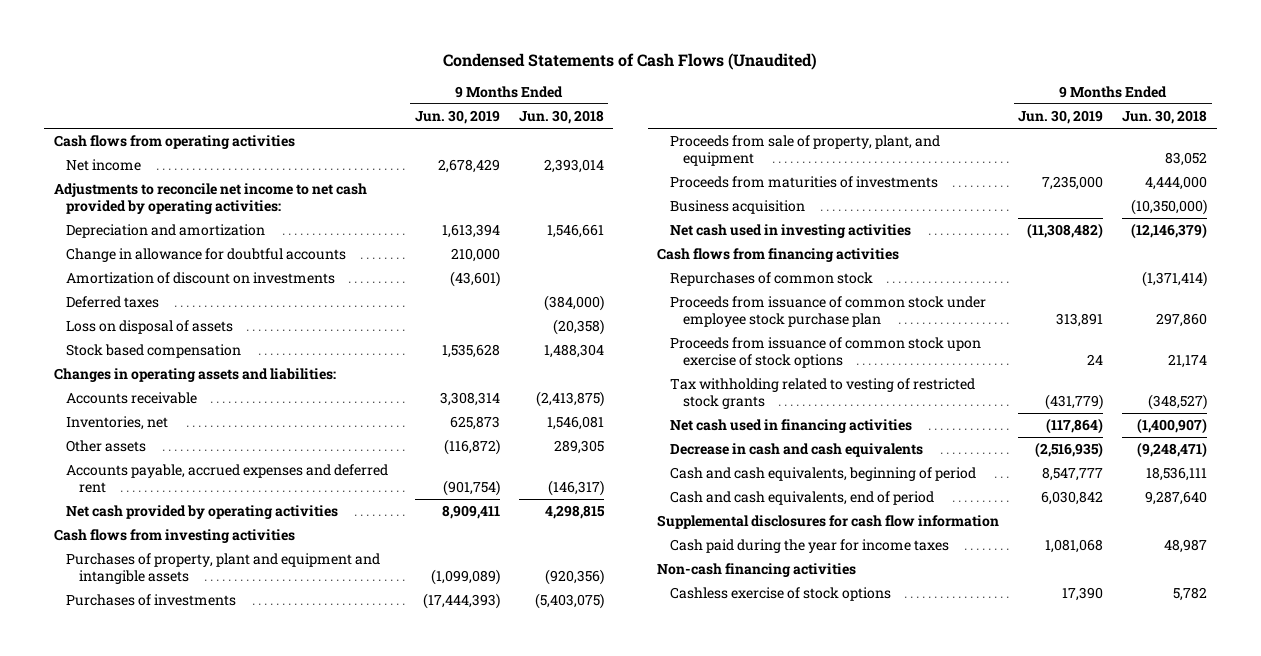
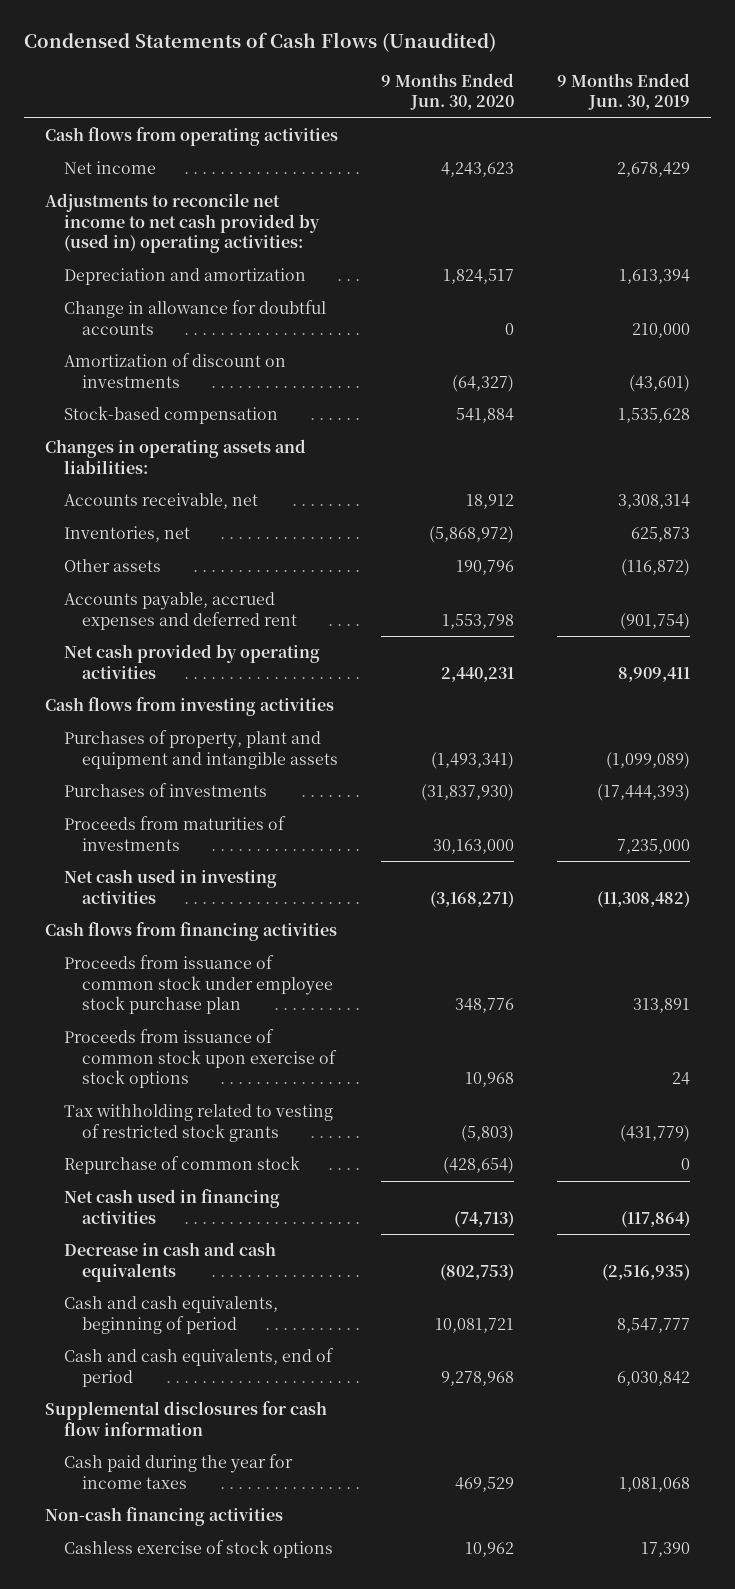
[518,110,604,125] Jun. 30, 2018 -> none
none -> [381,72,515,110] 9 Months Ended Jun. 30, 2020
[53,183,367,214] Adjustments to reconcile net income to net cash provided by operating activities: -> [45,193,320,254] Adjustments to reconcile net income to net cash provided by (used in) operating activities:
[66,296,160,309] Deferred taxes -> none
[66,320,234,335] Loss on disposal of assets -> none
[66,344,242,359] Stock based compensation -> [63,406,278,425] Stock-based compensation
[66,392,198,405] Accounts receivable -> [63,493,258,510] Accounts receivable, net
[670,135,941,166] Proceeds from sale of property, plant, and equipment -> none
[670,200,806,215] Business acquisition -> none
[670,272,874,287] Repurchases of common stock -> none
none -> [63,1156,300,1175] Repurchase of common stock

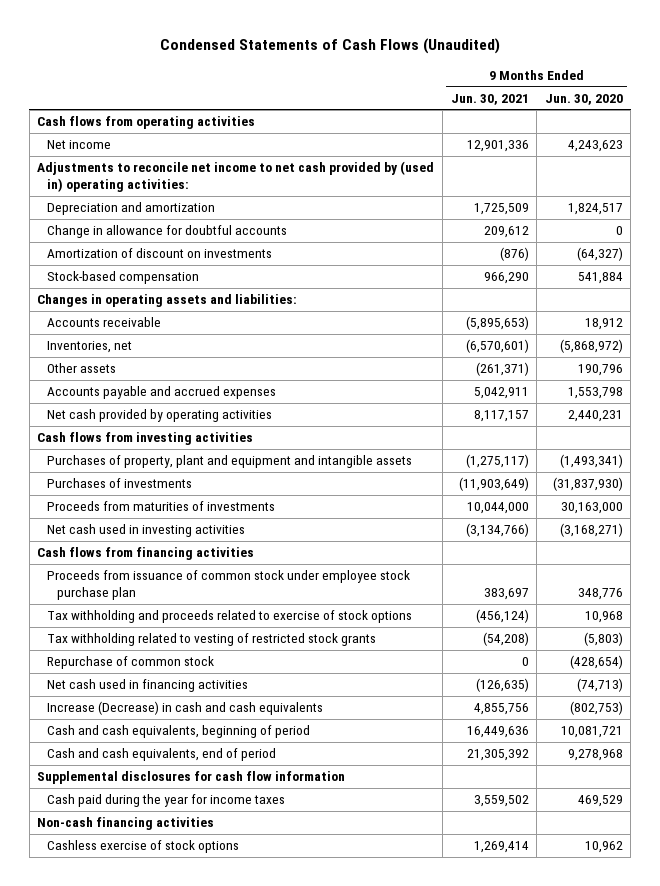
[556,72,690,110] 9 Months Ended Jun. 30, 2019 -> none
none -> [450,93,529,105] Jun. 30, 2021
[63,493,258,510] Accounts receivable, net -> [47,317,162,328] Accounts receivable
[63,592,298,630] Accounts payable, accrued expenses and deferred rent -> [47,386,277,400] Accounts payable and accrued expenses
[63,1029,338,1089] Proceeds from issuance of common stock upon exercise of stock options -> [47,610,413,624] Tax withholding and proceeds related to exercise of stock options
[63,1242,276,1282] Decrease in cash and cash equivalents -> [47,701,324,716] Increase (Decrease) in cash and cash equivalents

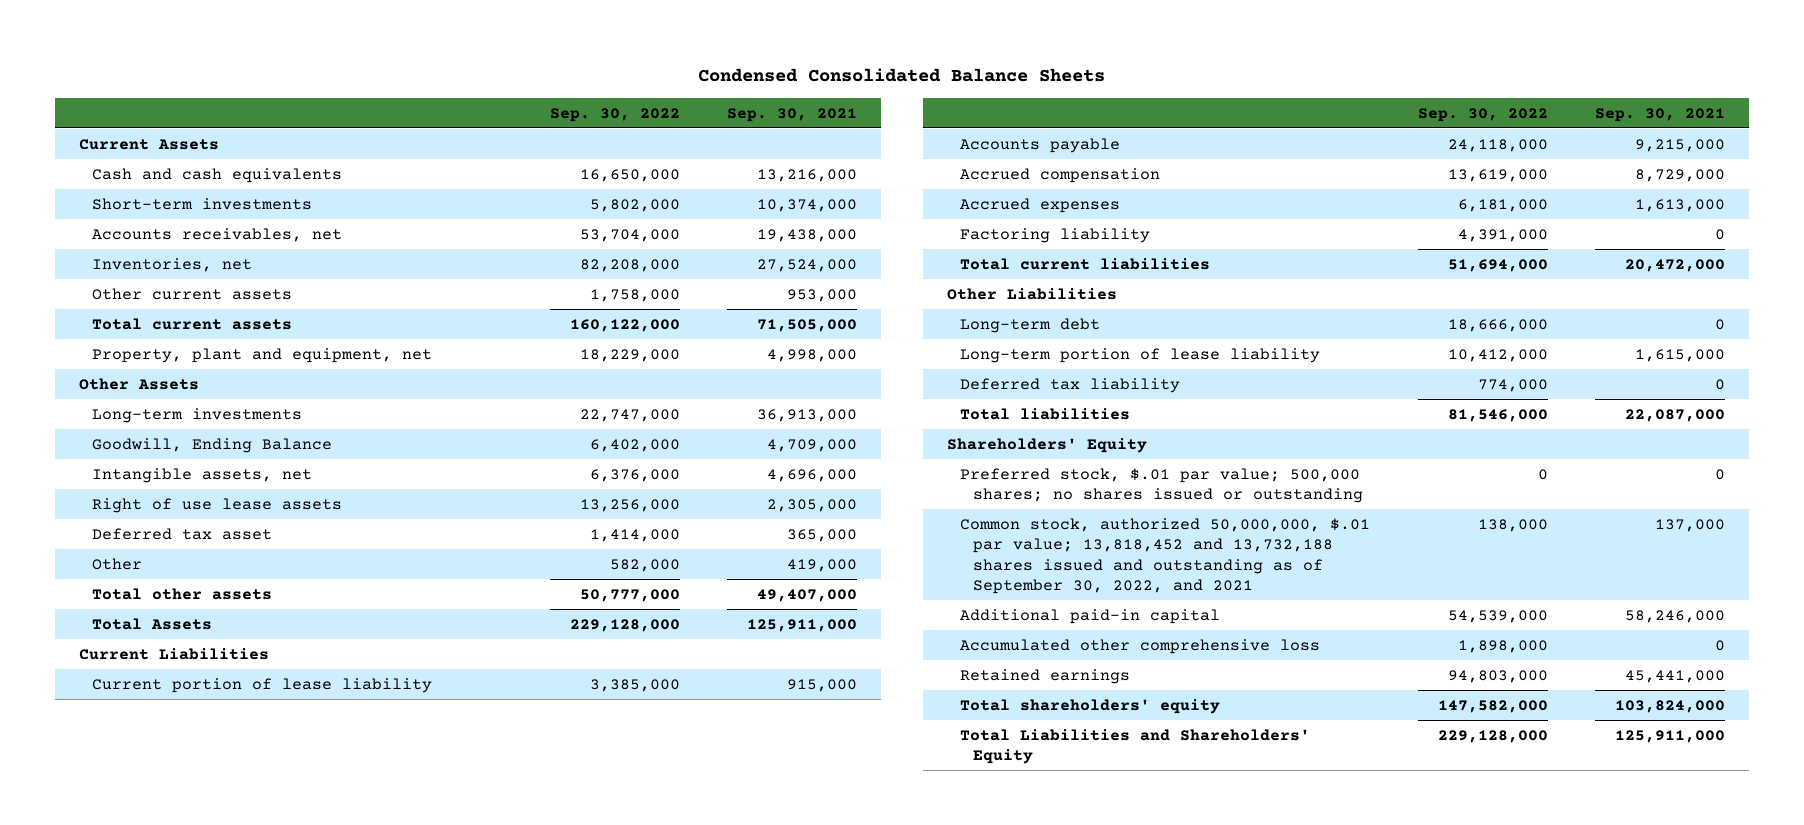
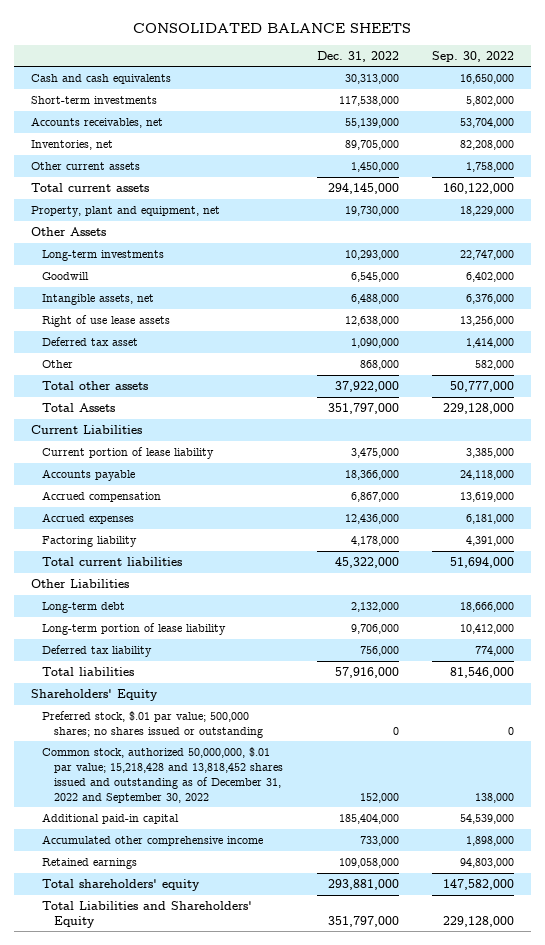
[697,67,1105,82] Condensed Consolidated Balance Sheets -> [133,22,412,33] CONSOLIDATED BALANCE SHEETS
[727,107,858,122] Sep. 30, 2021 -> none
none -> [316,50,399,62] Dec. 31, 2022
[78,138,219,150] Current Assets -> none
[91,437,332,453] Goodwill, Ending Balance -> [42,271,90,280] Goodwill
[959,517,1370,594] Common stock, authorized 50,000,000, $.01 par value; 13,818,452 and 13,732,188 shares issued and outstanding as of September 30, 2022, and 2021 -> [42,746,284,803] Common stock, authorized 50,000,000, $.01 par value; 15,218,428 and 13,818,452 shares issued and outstanding as of December 31, 2022 and September 30, 2022
[959,638,1320,654] Accumulated other comprehensive loss -> [42,834,264,846] Accumulated other comprehensive income

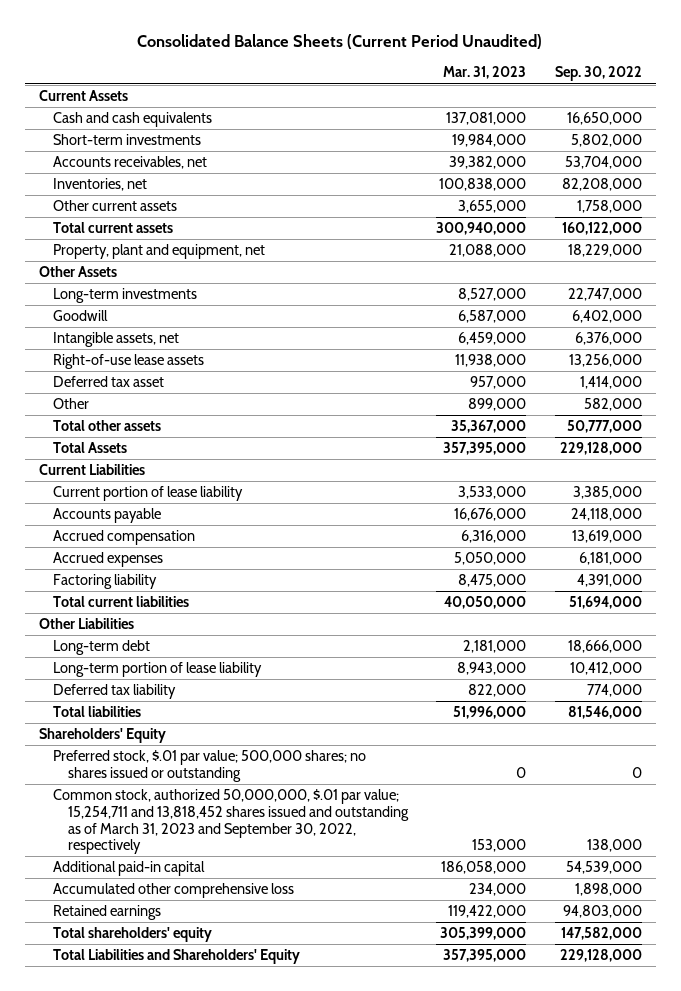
[133,22,412,33] CONSOLIDATED BALANCE SHEETS -> [137,33,543,49] Consolidated Balance Sheets (Current Period Unaudited)
[316,50,399,62] Dec. 31, 2022 -> none
none -> [443,66,527,80] Mar. 31, 2023
none -> [38,90,128,102] Current Assets
[42,314,171,327] Right of use lease assets -> [53,354,205,370] Right-of-use lease assets
[42,746,284,803] Common stock, authorized 50,000,000, $.01 par value; 15,218,428 and 13,818,452 shares issued and outstanding as of December 31, 2022 and September 30, 2022 -> [53,789,410,855] Common stock, authorized 50,000,000, $.01 par value; 15,254,711 and 13,818,452 shares issued and outstanding as of March 31, 2023 and September 30, 2022, respectively
[42,834,264,846] Accumulated other comprehensive income -> [53,883,295,899] Accumulated other comprehensive loss

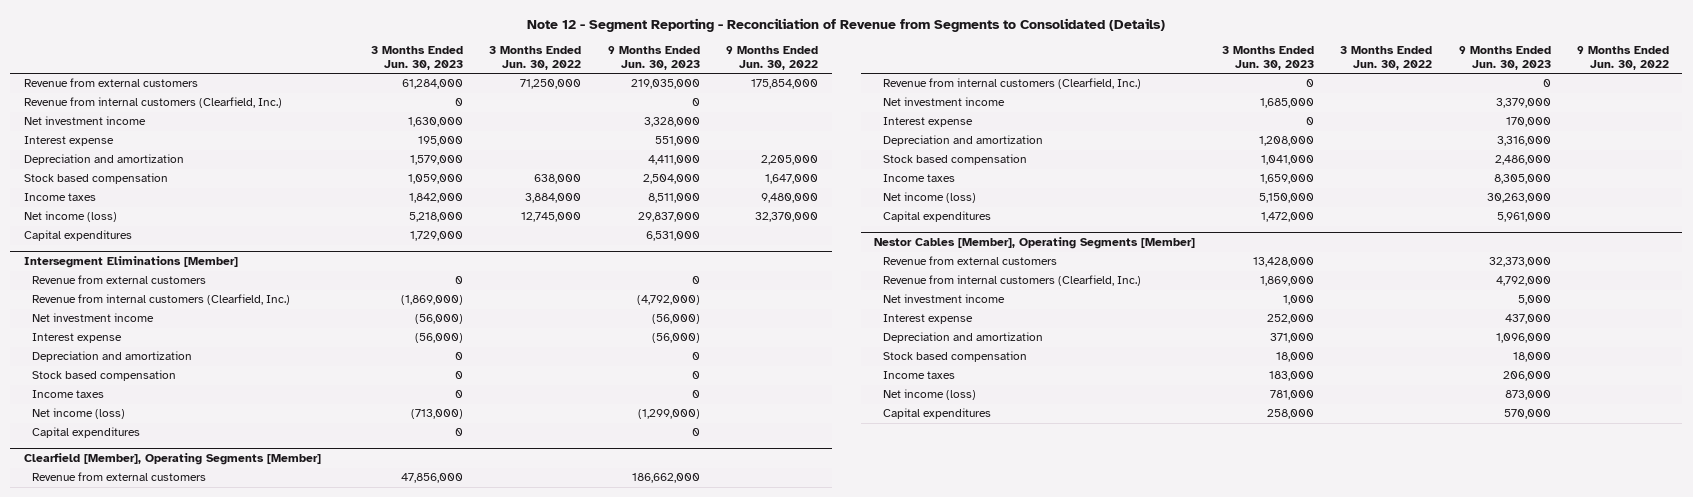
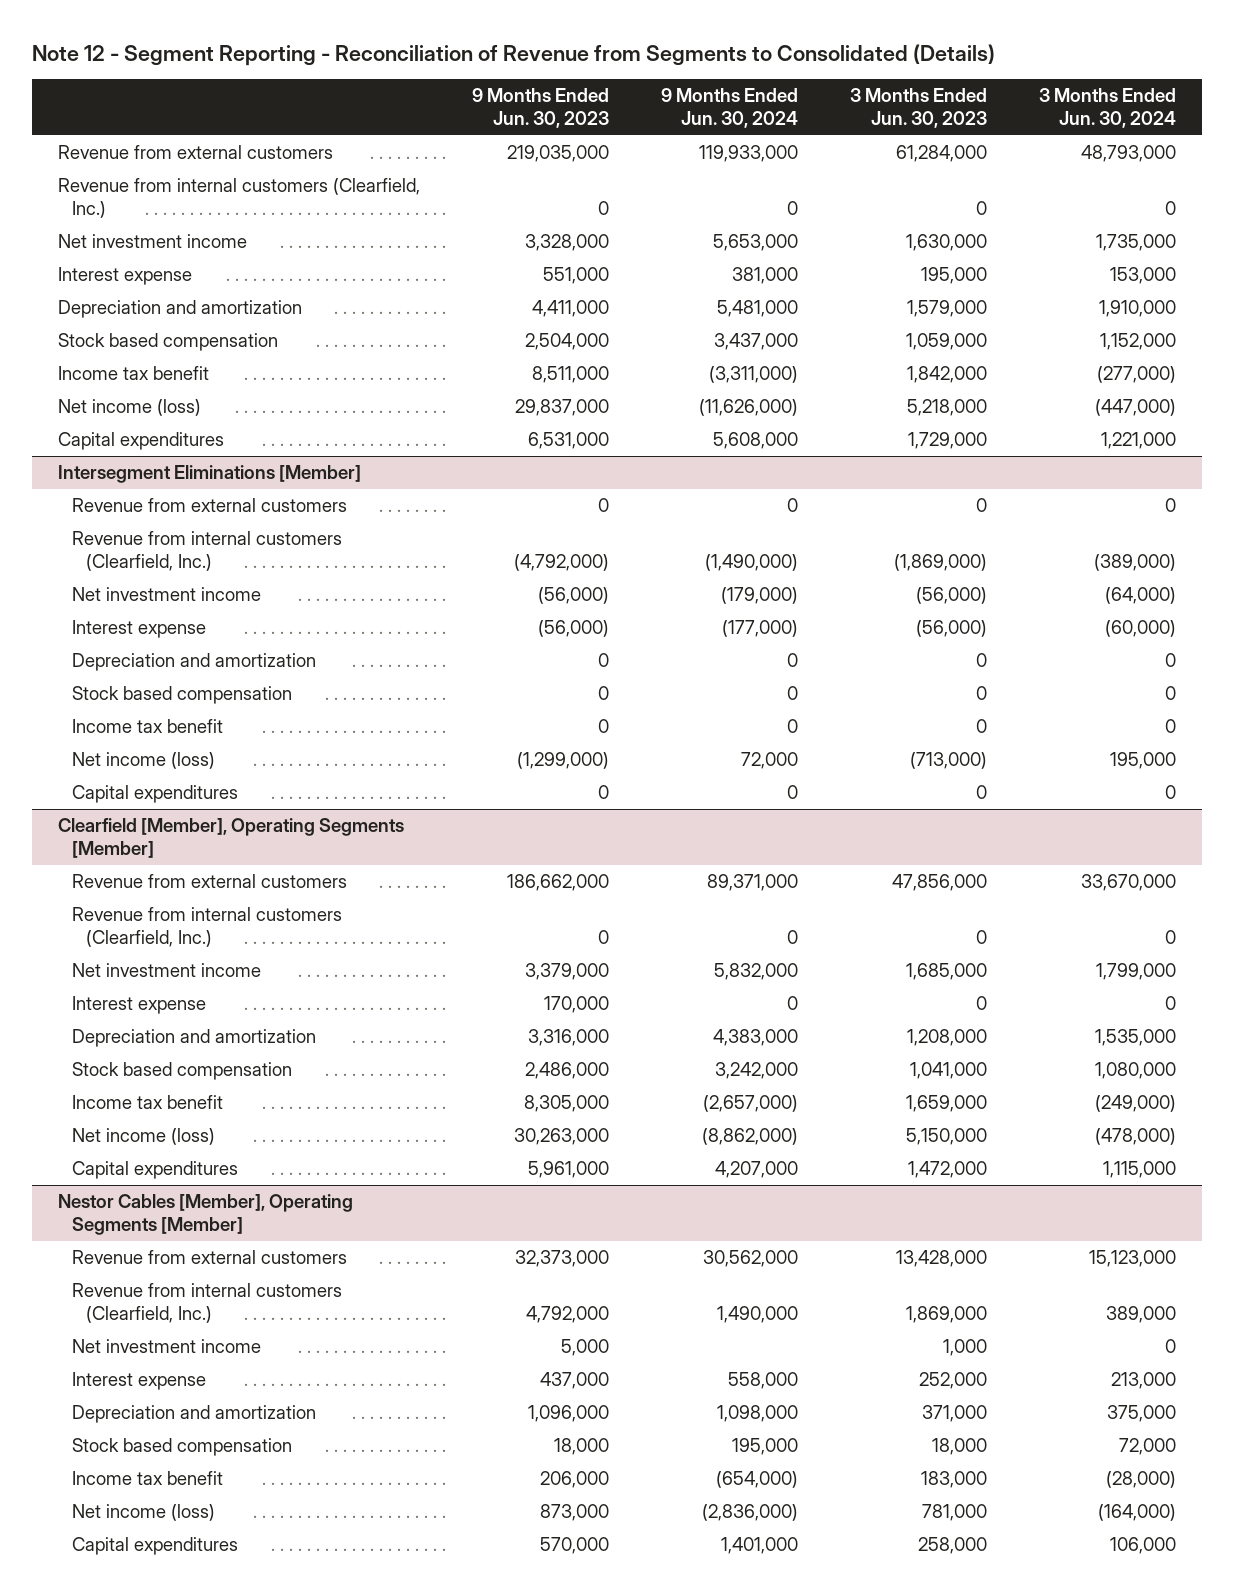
[489,45,582,70] 3 Months Ended Jun. 30, 2022 -> none
[726,45,819,70] 9 Months Ended Jun. 30, 2022 -> none
none -> [660,88,798,129] 9 Months Ended Jun. 30, 2024
none -> [1038,88,1176,129] 3 Months Ended Jun. 30, 2024
[23,193,96,202] Income taxes -> [58,366,210,381] Income tax benefit
[32,390,105,399] Income taxes -> [72,719,224,734] Income tax benefit
[882,174,955,183] Income taxes -> [72,1095,224,1110] Income tax benefit
[882,371,955,380] Income taxes -> [72,1471,224,1486] Income tax benefit

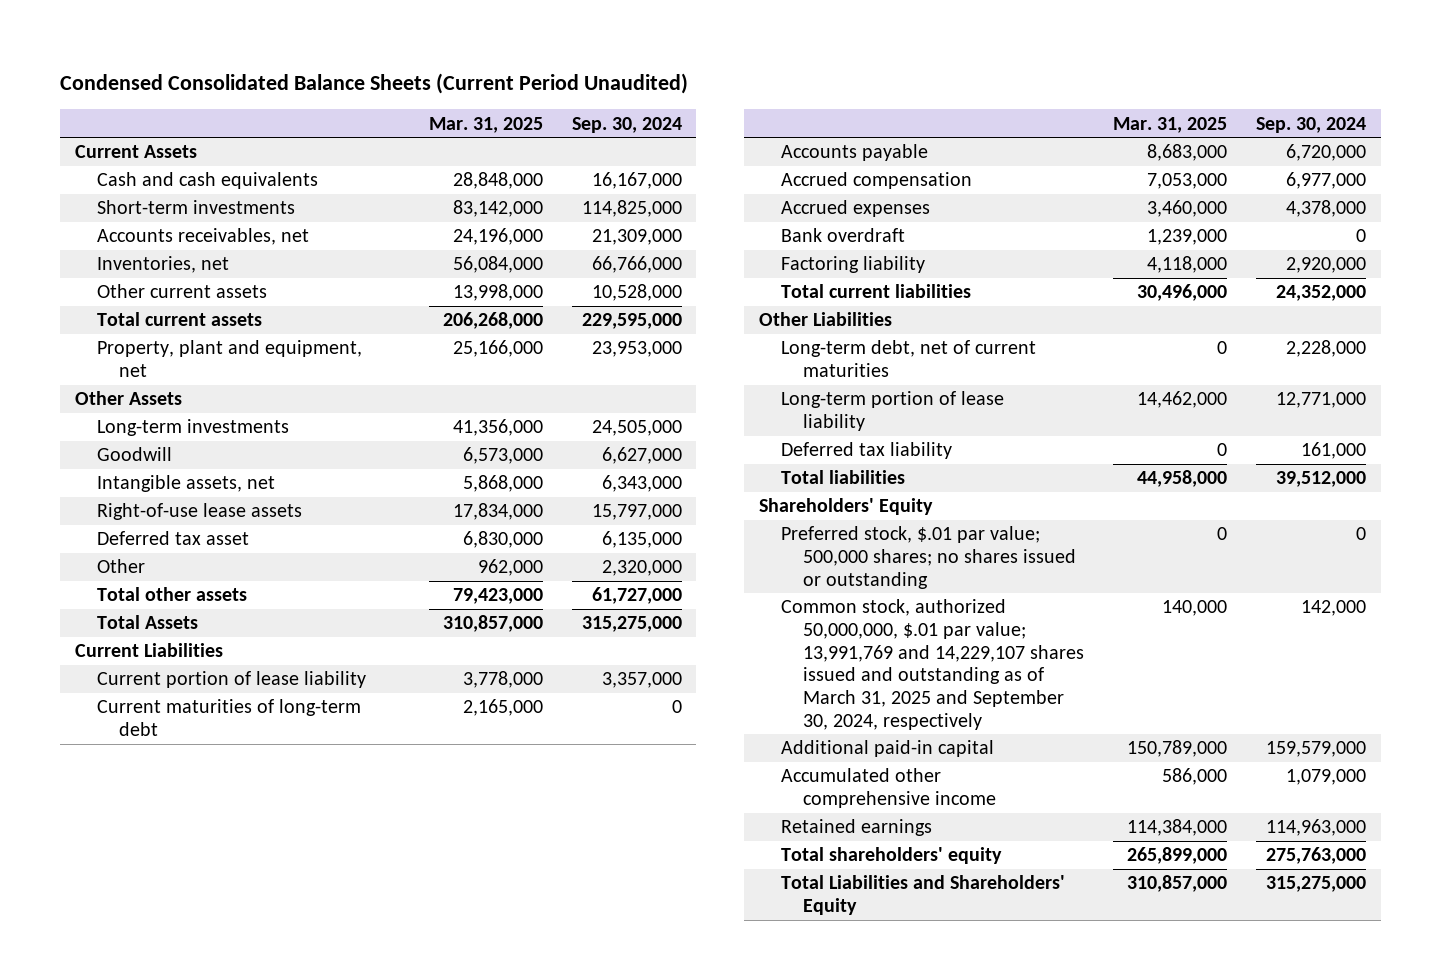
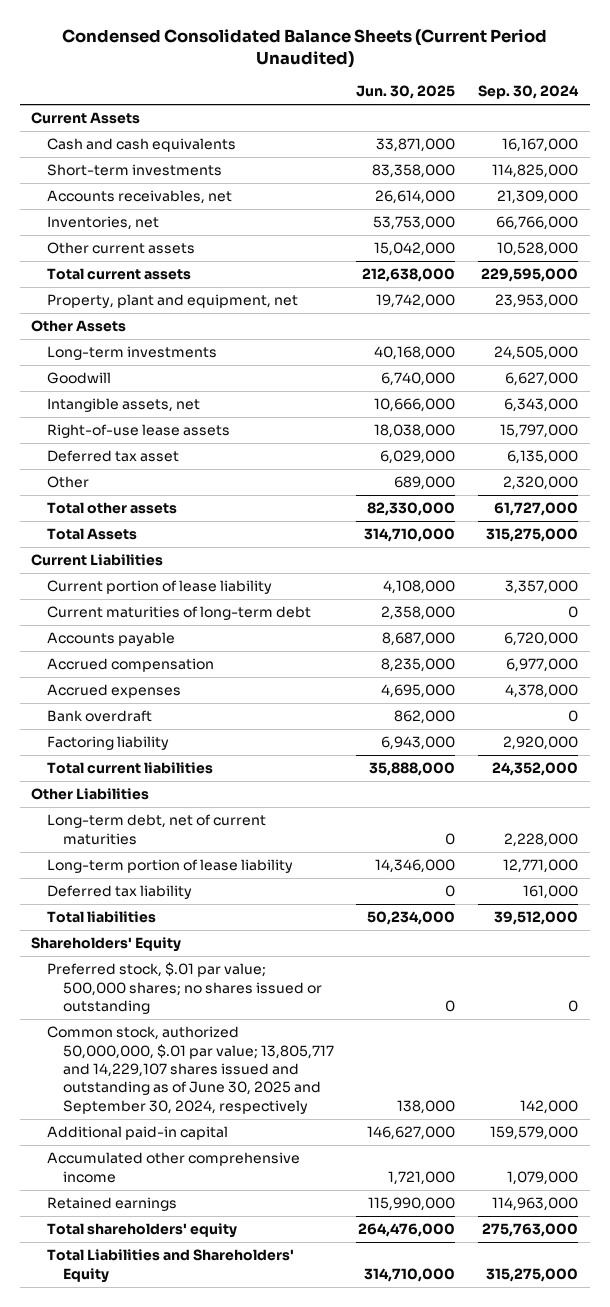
[428,116,543,133] Mar. 31, 2025 -> none
none -> [356,85,456,100] Jun. 30, 2025
[780,599,1084,730] Common stock, authorized 50,000,000, $.01 par value; 13,991,769 and 14,229,107 shares issued and outstanding as of March 31, 2025 and September 30, 2024, respectively -> [46,1026,334,1114] Common stock, authorized 50,000,000, $.01 par value; 13,805,717 and 14,229,107 shares issued and outstanding as of June 30, 2025 and September 30, 2024, respectively

